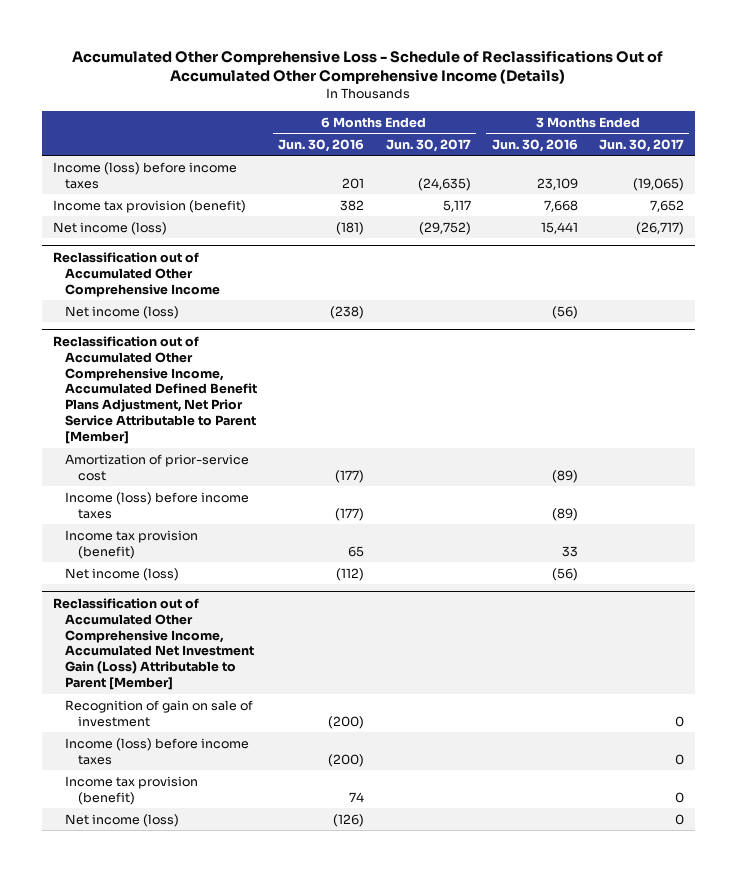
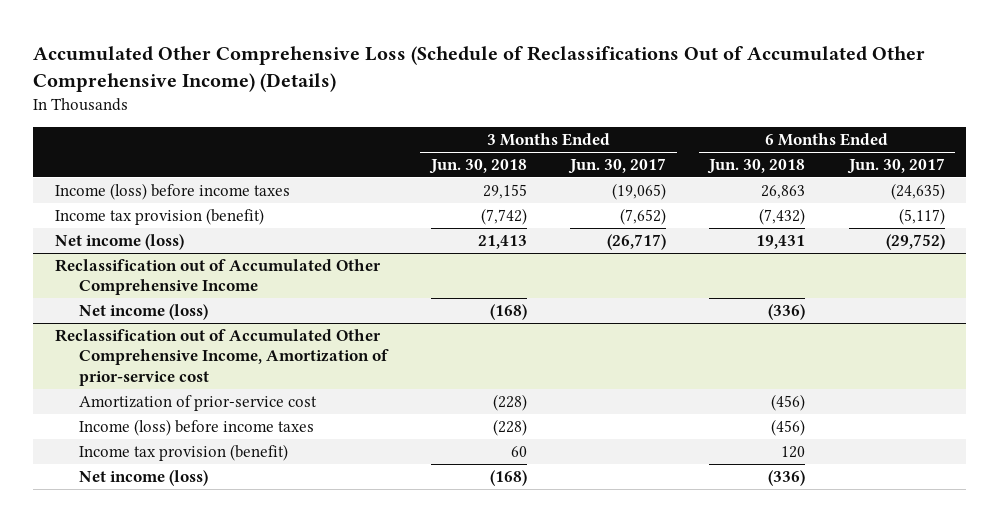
[72,49,664,85] Accumulated Other Comprehensive Loss - Schedule of Reclassifications Out of Accumulated Other Comprehensive Income (Details) -> [33,46,926,92] Accumulated Other Comprehensive Loss (Schedule of Reclassifications Out of Accumulated Other Comprehensive Income) (Details)
[278,138,365,152] Jun. 30, 2016 -> none
[491,138,578,152] Jun. 30, 2016 -> none
none -> [429,159,528,175] Jun. 30, 2018
none -> [707,159,806,175] Jun. 30, 2018
[442,199,471,212] 5,117 -> [898,207,945,225] (5,117)
[649,199,684,212] 7,652 -> [620,207,667,225] (7,652)
[52,335,258,445] Reclassification out of Accumulated Other Comprehensive Income, Accumulated Defined Benefit Plans Adjustment, Net Prior Service Attributable to Parent [Member] -> none
[65,453,250,481] Amortization of prior-service cost -> none
[65,491,250,519] Income (loss) before income taxes -> none
[65,529,199,559] Income tax provision (benefit) -> none
[65,567,180,581] Net income (loss) -> none
[52,597,255,691] Reclassification out of Accumulated Other Comprehensive Income, Accumulated Net Investment Gain (Loss) Attributable to Parent [Member] -> none
[65,699,254,727] Recognition of gain on sale of investment -> none
[65,737,250,765] Income (loss) before income taxes -> none
[65,775,199,805] Income tax provision (benefit) -> none
[65,813,180,827] Net income (loss) -> none
none -> [55,328,390,386] Reclassification out of Accumulated Other Comprehensive Income, Amortization of prior-service cost
none -> [79,394,318,411] Amortization of prior-service cost
none -> [79,418,315,436] Income (loss) before income taxes
none -> [79,443,289,461] Income tax provision (benefit)
none -> [79,469,209,486] Net income (loss)

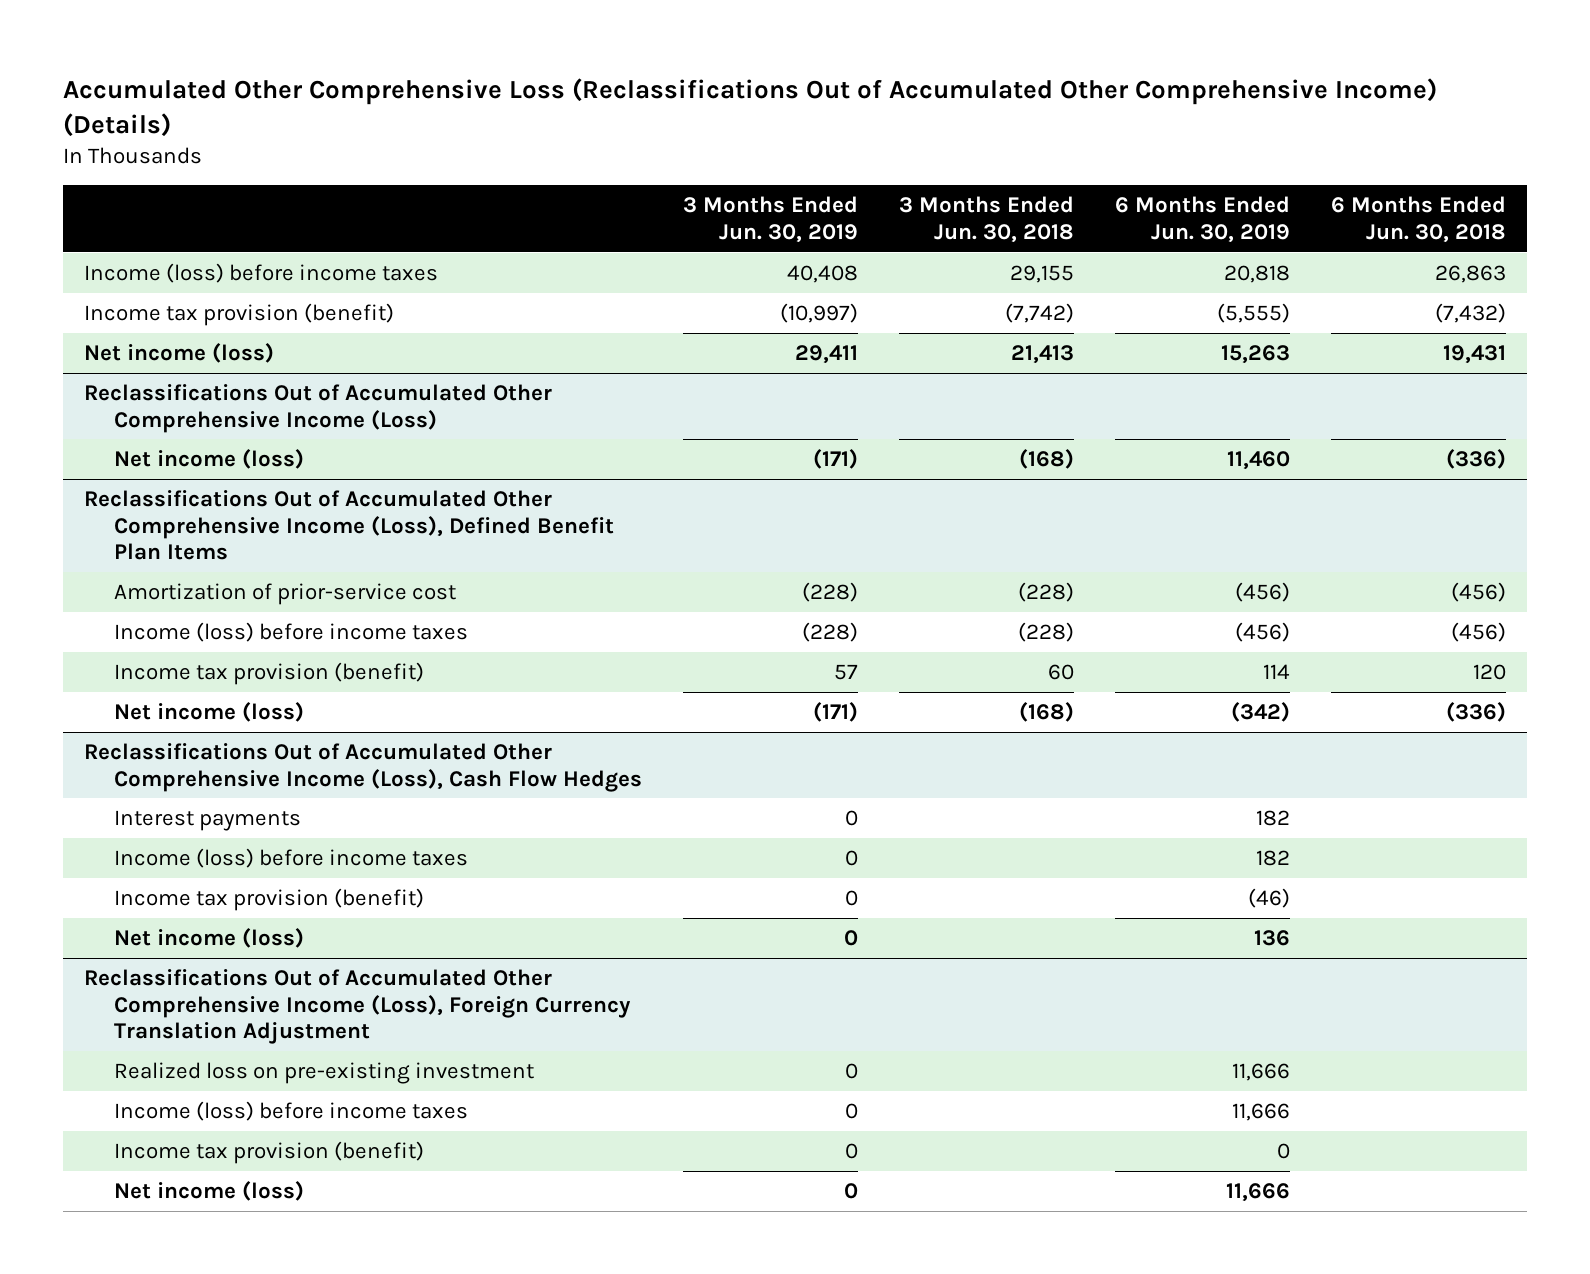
[33,46,926,92] Accumulated Other Comprehensive Loss (Schedule of Reclassifications Out of Accumulated Other Comprehensive Income) (Details) -> [63,78,1438,137] Accumulated Other Comprehensive Loss (Reclassifications Out of Accumulated Other Comprehensive Income) (Details)
[568,158,667,175] Jun. 30, 2017 -> none
[846,158,945,175] Jun. 30, 2017 -> none
none -> [682,196,858,244] 3 Months Ended Jun. 30, 2019
none -> [1115,196,1291,244] 6 Months Ended Jun. 30, 2019
[55,258,382,296] Reclassification out of Accumulated Other Comprehensive Income -> [83,383,552,433] Reclassifications Out of Accumulated Other Comprehensive Income (Loss)
[55,328,390,386] Reclassification out of Accumulated Other Comprehensive Income, Amortization of prior-service cost -> [83,489,614,561] Reclassifications Out of Accumulated Other Comprehensive Income (Loss), Defined Benefit Plan Items
none -> [83,742,642,792] Reclassifications Out of Accumulated Other Comprehensive Income (Loss), Cash Flow Hedges
none -> [113,809,301,831] Interest payments
none -> [113,847,468,868] Income (loss) before income taxes
none -> [113,887,424,911] Income tax provision (benefit)
none -> [113,927,304,948] Net income (loss)
none -> [83,968,631,1045] Reclassifications Out of Accumulated Other Comprehensive Income (Loss), Foreign Currency Translation Adjustment
none -> [113,1061,534,1084] Realized loss on pre-existing investment
none -> [113,1100,468,1121] Income (loss) before income taxes
none -> [113,1140,424,1164] Income tax provision (benefit)
none -> [113,1180,304,1201] Net income (loss)

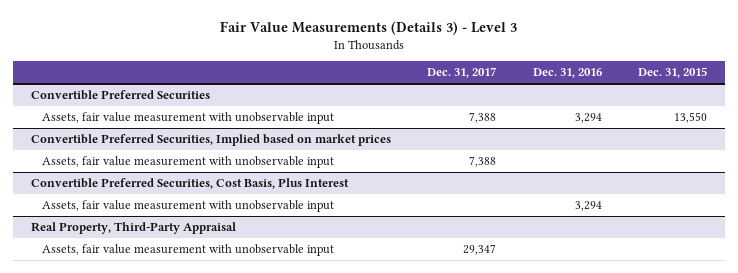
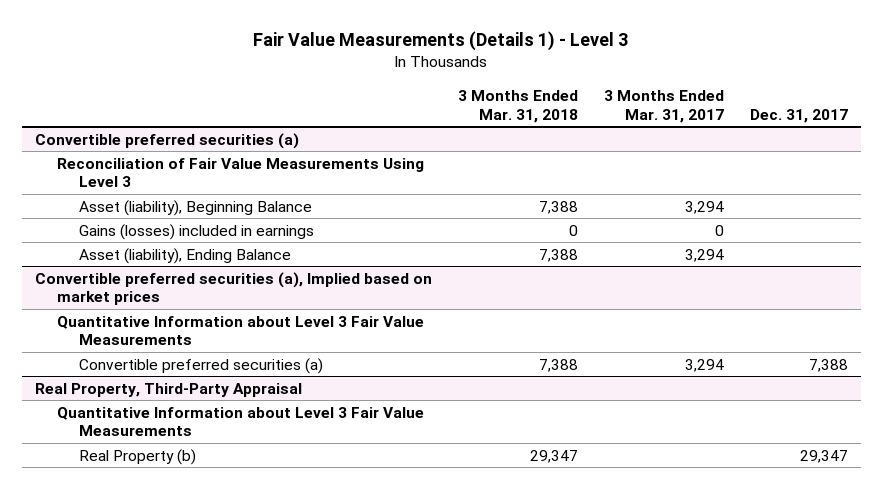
[219,21,517,36] Fair Value Measurements (Details 3) - Level 3 -> [253,31,629,52] Fair Value Measurements (Details 1) - Level 3
[532,68,602,79] Dec. 31, 2016 -> none
[637,67,707,79] Dec. 31, 2015 -> none
none -> [457,89,578,123] 3 Months Ended Mar. 31, 2018
none -> [603,89,724,123] 3 Months Ended Mar. 31, 2017
[41,111,334,124] Assets, fair value measurement with unobservable input -> none
[30,177,349,189] Convertible Preferred Securities, Cost Basis, Plus Interest -> none
[41,199,334,212] Assets, fair value measurement with unobservable input -> none
[30,89,210,100] Convertible Preferred Securities -> [34,132,299,149] Convertible preferred securities (a)
none -> [56,157,424,188] Reconciliation of Fair Value Measurements Using Level 3
none -> [78,199,312,216] Asset (liability), Beginning Balance
none -> [78,223,314,240] Gains (losses) included in earnings
none -> [78,247,291,264] Asset (liability), Ending Balance
[30,133,391,146] Convertible Preferred Securities, Implied based on market prices -> [34,271,432,306] Convertible preferred securities (a), Implied based on market prices
none -> [56,315,424,346] Quantitative Information about Level 3 Fair Value Measurements
[41,155,334,168] Assets, fair value measurement with unobservable input -> [78,357,323,374] Convertible preferred securities (a)
none -> [56,406,424,437] Quantitative Information about Level 3 Fair Value Measurements
[41,243,334,256] Assets, fair value measurement with unobservable input -> [78,448,196,465] Real Property (b)

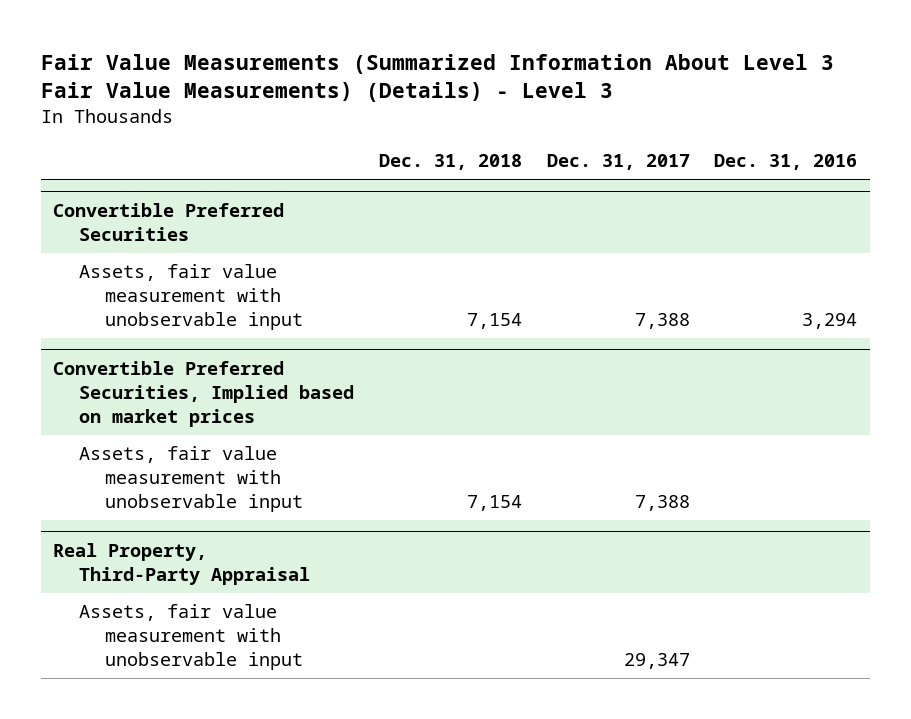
[253,31,629,52] Fair Value Measurements (Details 1) - Level 3 -> [40,53,834,103] Fair Value Measurements (Summarized Information About Level 3 Fair Value Measurements) (Details) - Level 3
[457,89,578,123] 3 Months Ended Mar. 31, 2018 -> none
[603,89,724,123] 3 Months Ended Mar. 31, 2017 -> none
none -> [378,153,522,170] Dec. 31, 2018
none -> [714,153,858,170] Dec. 31, 2016
[56,157,424,188] Reconciliation of Fair Value Measurements Using Level 3 -> none
[78,199,312,216] Asset (liability), Beginning Balance -> none
[78,223,314,240] Gains (losses) included in earnings -> none
[78,247,291,264] Asset (liability), Ending Balance -> none
[56,315,424,346] Quantitative Information about Level 3 Fair Value Measurements -> none
[34,132,299,149] Convertible preferred securities (a) -> [53,203,285,241] Convertible Preferred Securities
none -> [79,264,304,330] Assets, fair value measurement with unobservable input
[34,271,432,306] Convertible preferred securities (a), Implied based on market prices -> [53,361,355,427] Convertible Preferred Securities, Implied based on market prices
[78,357,323,374] Convertible preferred securities (a) -> [79,446,304,512] Assets, fair value measurement with unobservable input
[56,406,424,437] Quantitative Information about Level 3 Fair Value Measurements -> none
[78,448,196,465] Real Property (b) -> [79,604,304,670] Assets, fair value measurement with unobservable input

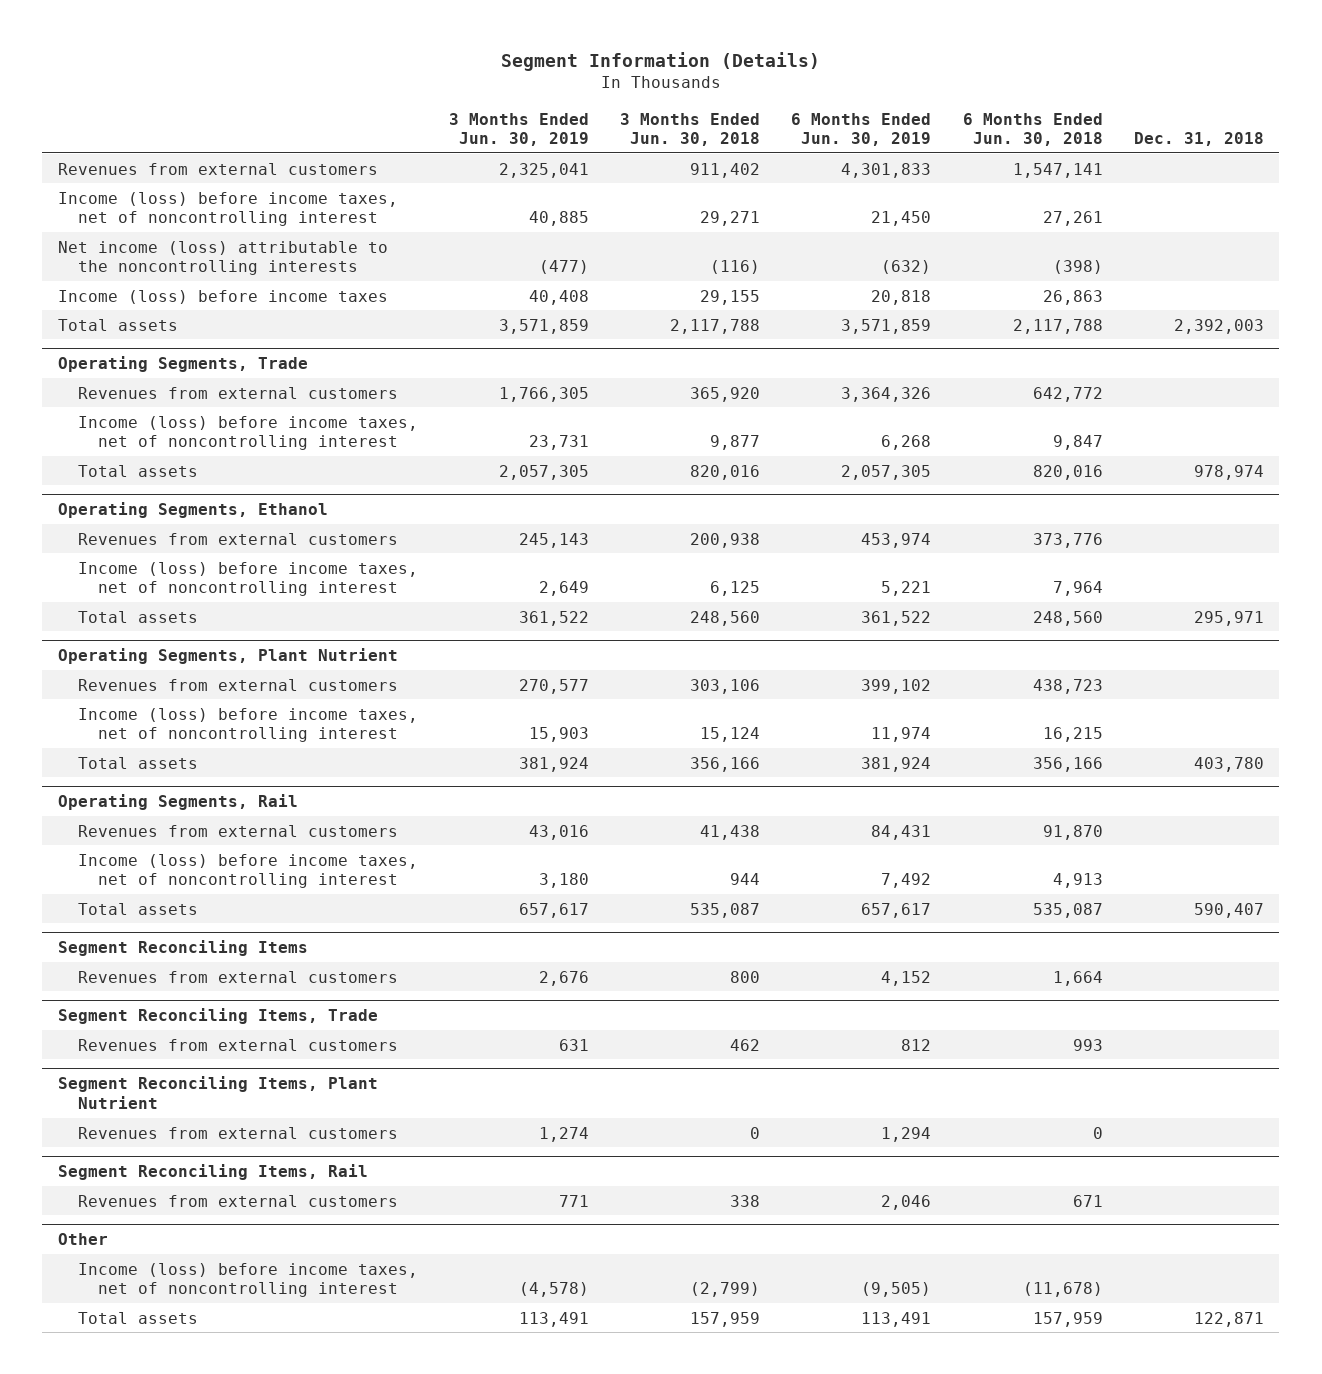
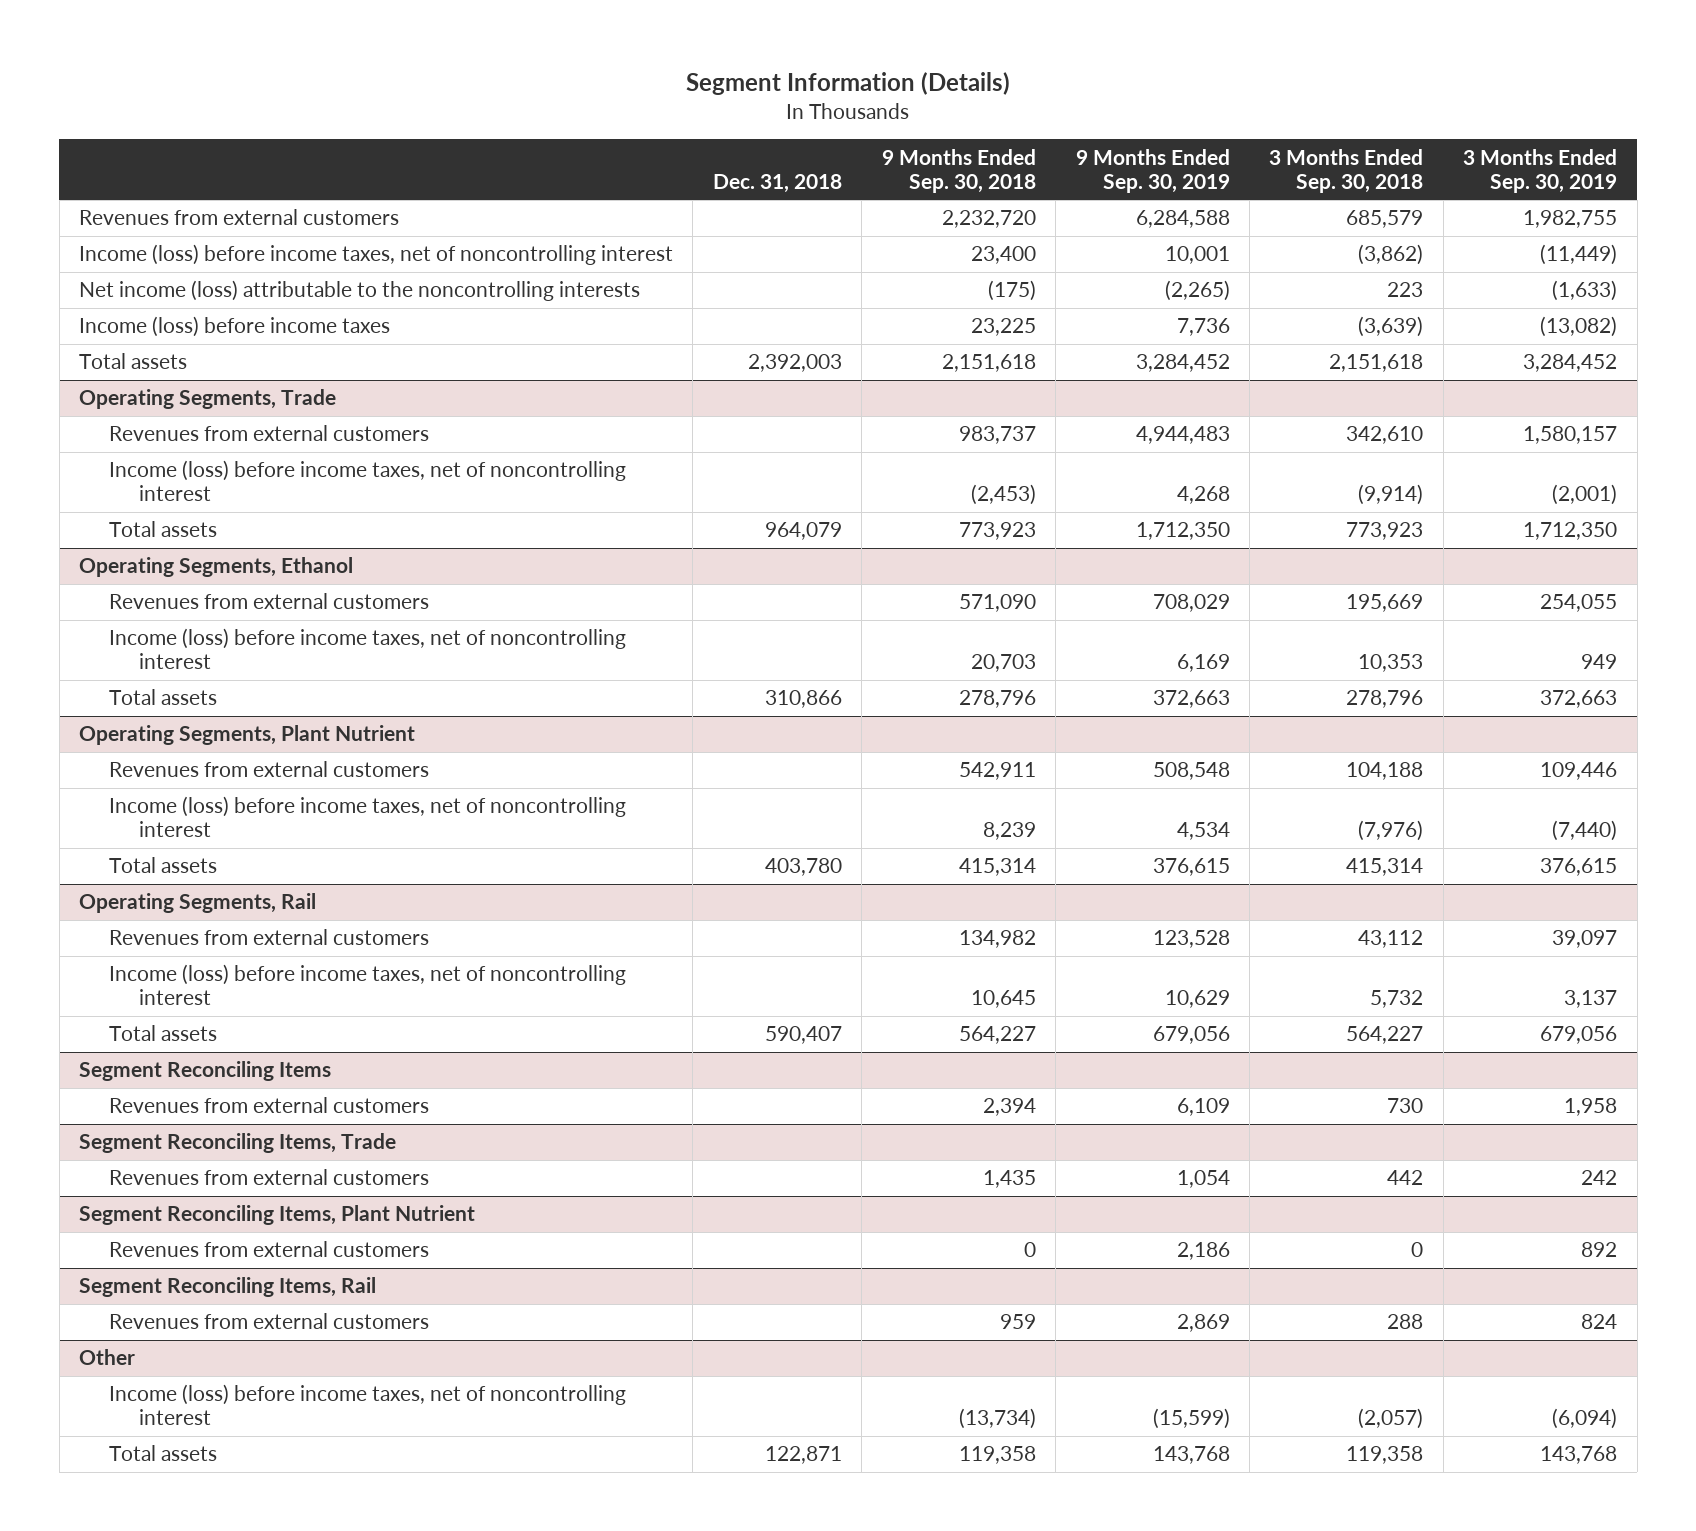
[449,112,590,146] 3 Months Ended Jun. 30, 2019 -> none
[620,112,761,146] 3 Months Ended Jun. 30, 2018 -> none
[791,112,932,146] 6 Months Ended Jun. 30, 2019 -> none
[962,112,1103,146] 6 Months Ended Jun. 30, 2018 -> none
none -> [881,148,1036,193] 9 Months Ended Sep. 30, 2018
none -> [1075,148,1230,193] 9 Months Ended Sep. 30, 2019
none -> [1269,148,1424,193] 3 Months Ended Sep. 30, 2018
none -> [1463,148,1618,193] 3 Months Ended Sep. 30, 2019
[1193,464,1264,480] 978,974 -> [764,522,842,541] 964,079
[1193,610,1264,626] 295,971 -> [764,690,842,709] 310,866

